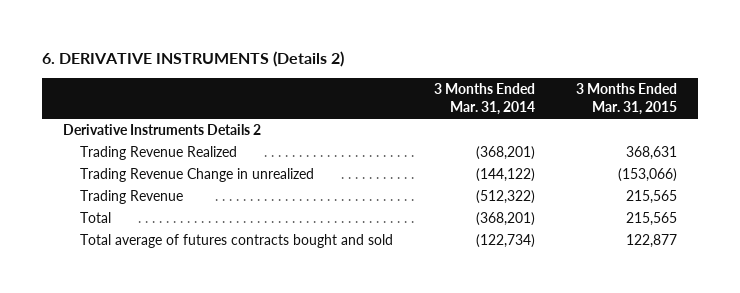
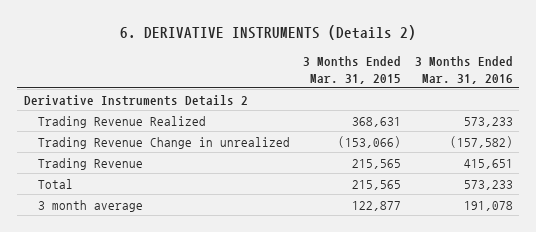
[434,83,536,116] 3 Months Ended Mar. 31, 2014 -> none
none -> [414,56,513,84] 3 Months Ended Mar. 31, 2016
[80,234,394,249] Total average of futures contracts bought and sold -> [37,199,143,212] 3 month average

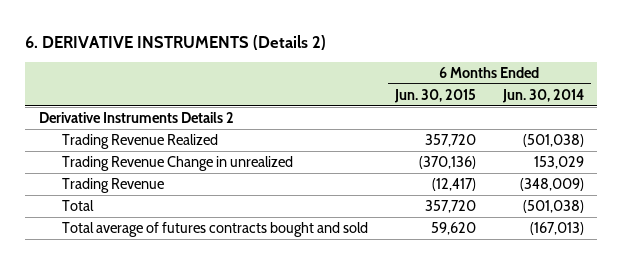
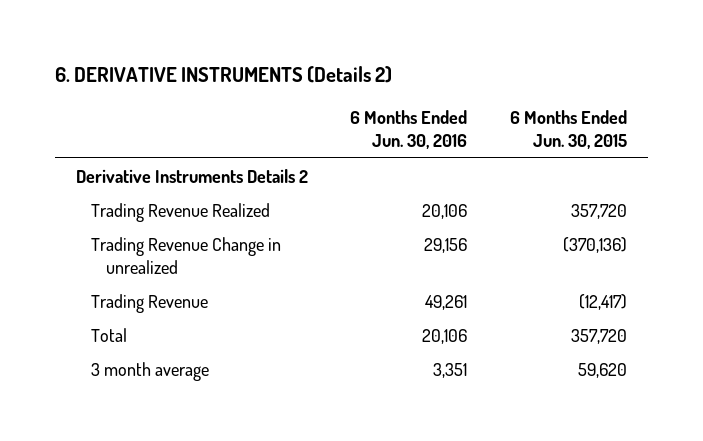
[501,88,584,103] Jun. 30, 2014 -> none
none -> [350,109,468,150] 6 Months Ended Jun. 30, 2016
[61,221,368,237] Total average of futures contracts bought and sold -> [90,361,209,381] 3 month average

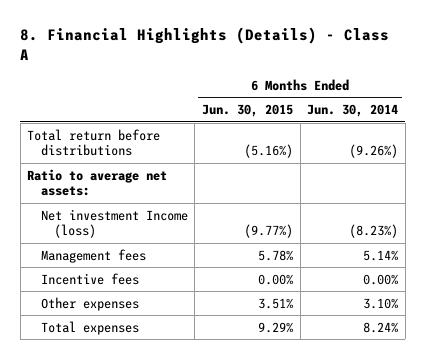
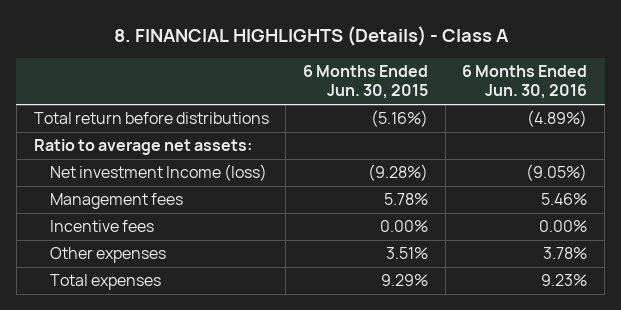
[20,27,390,61] 8. Financial Highlights (Details) - Class A -> [113,25,509,46] 8. FINANCIAL HIGHLIGHTS (Details) - Class A
[307,104,399,118] Jun. 30, 2014 -> none
none -> [462,64,588,100] 6 Months Ended Jun. 30, 2016
[243,224,293,239] (9.77%) -> [368,164,429,182] (9.28%)

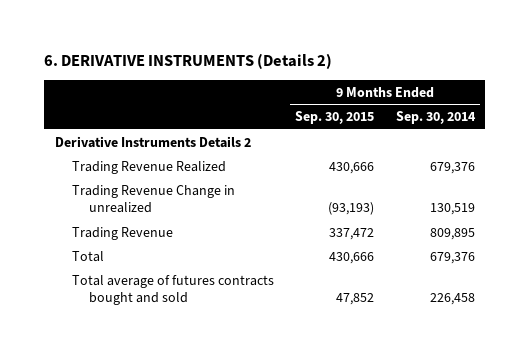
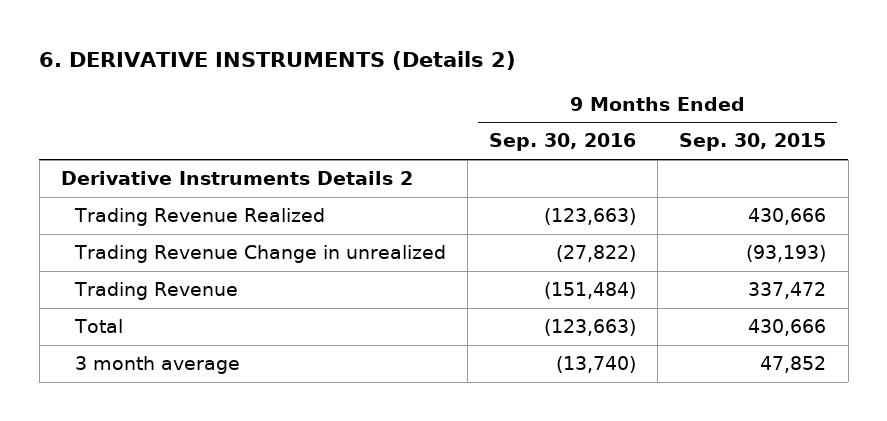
[395,111,476,125] Sep. 30, 2014 -> none
none -> [489,133,637,152] Sep. 30, 2016
[71,274,274,306] Total average of futures contracts bought and sold -> [74,356,240,375] 3 month average

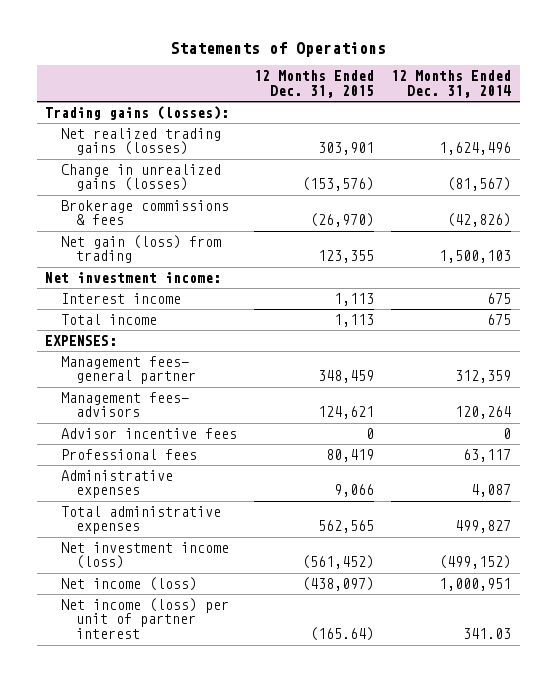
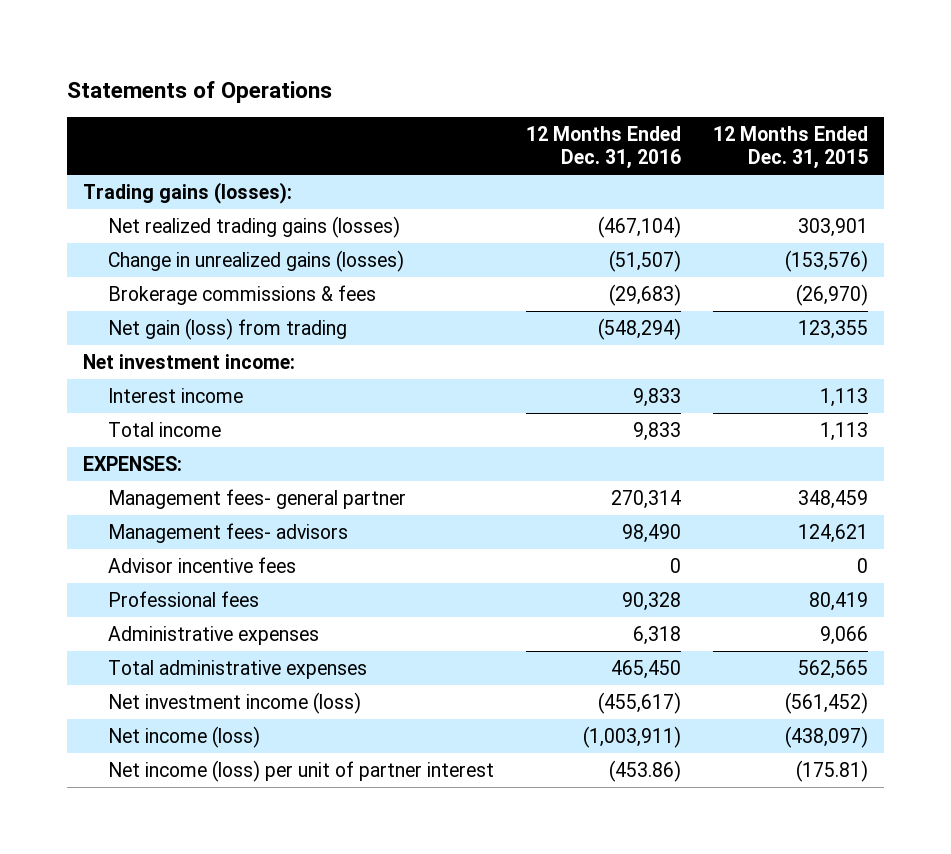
[391,70,512,98] 12 Months Ended Dec. 31, 2014 -> none
none -> [526,126,682,170] 12 Months Ended Dec. 31, 2016
[310,626,375,641] (165.64) -> [796,759,869,782] (175.81)

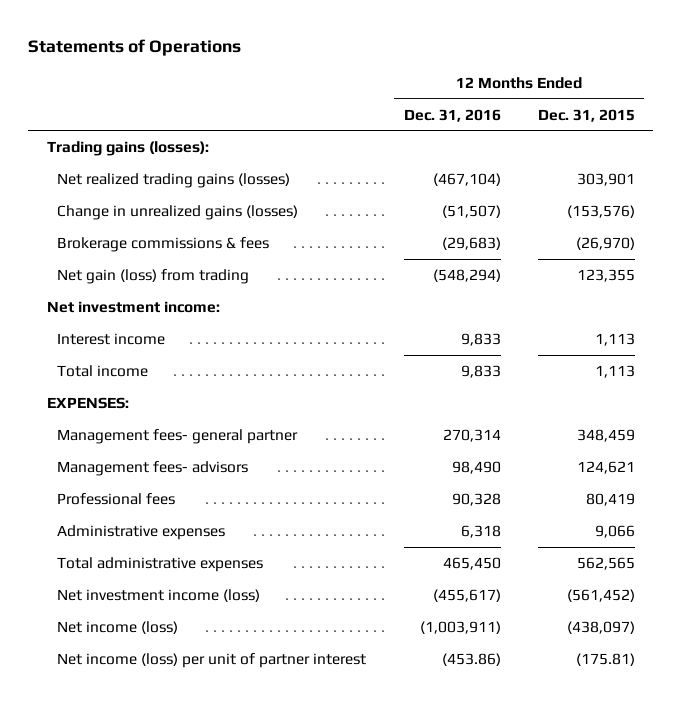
[108,556,297,573] Advisor incentive fees -> none

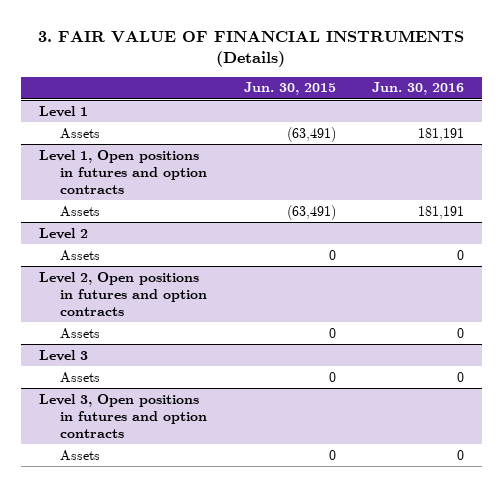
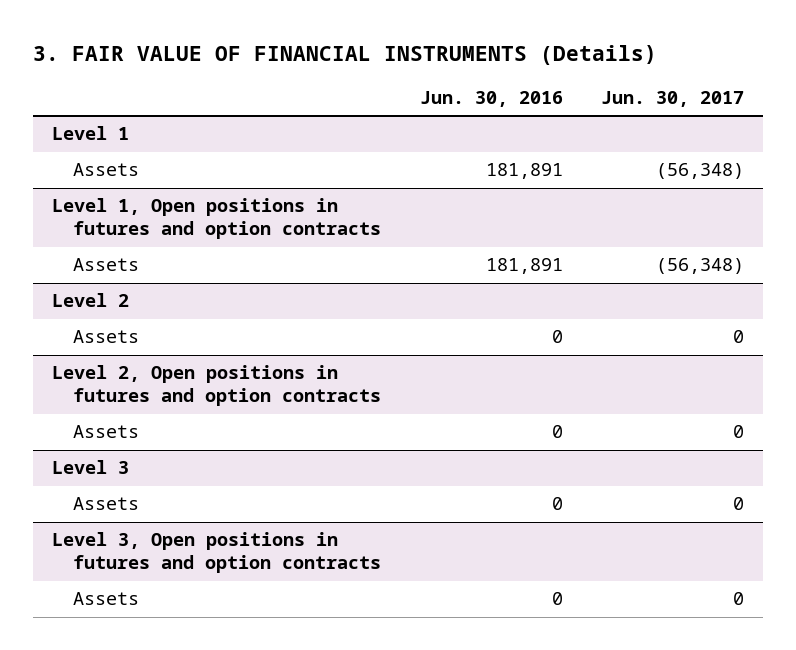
[243,82,336,96] Jun. 30, 2015 -> none
none -> [600,91,744,108] Jun. 30, 2017
[417,127,464,141] 181,191 -> [485,163,563,180] 181,891
[417,205,464,219] 181,191 -> [485,258,563,275] 181,891

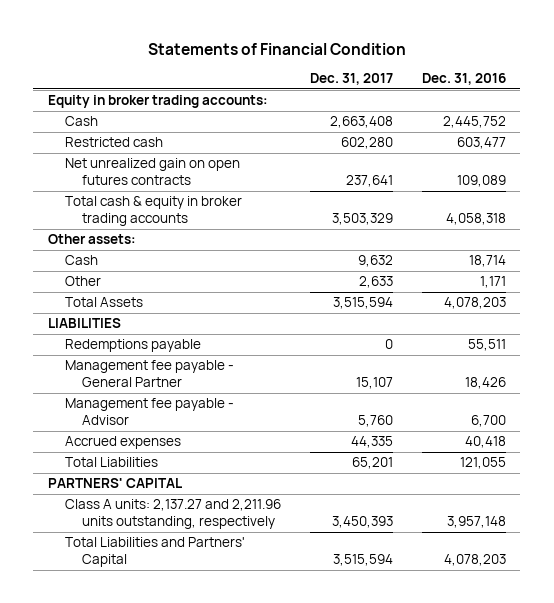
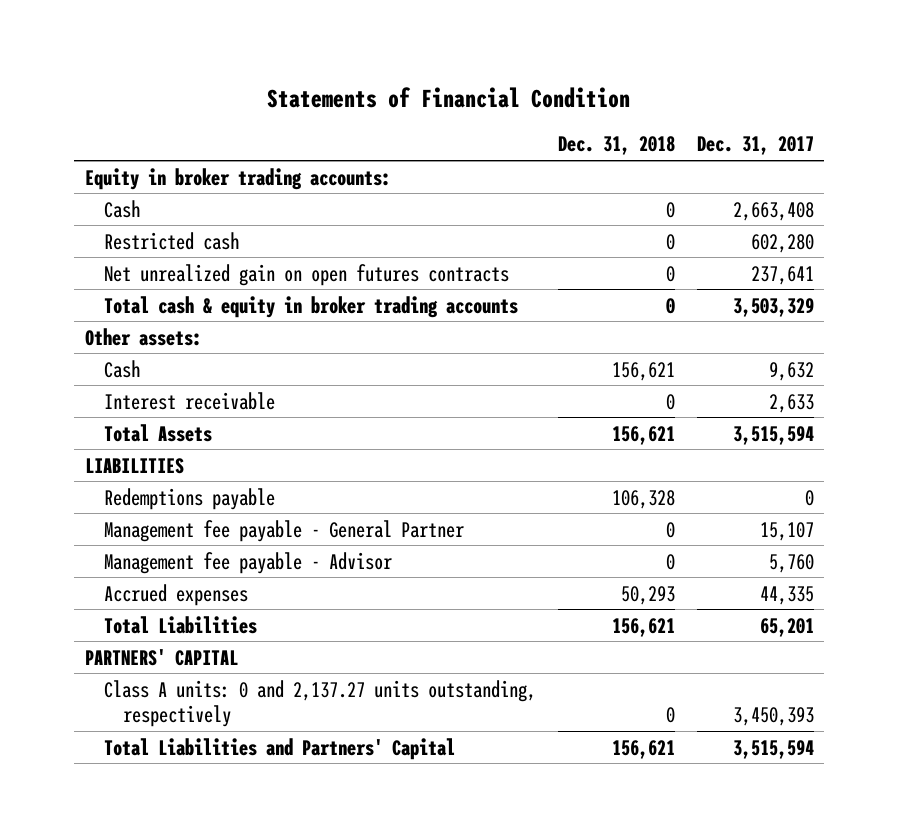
[421,73,506,86] Dec. 31, 2016 -> none
none -> [557,136,675,156] Dec. 31, 2018
[65,276,102,287] Other -> [103,391,275,410] Interest receivable
[65,499,282,530] Class A units: 2,137.27 and 2,211.96 units outstanding, respectively -> [103,679,536,728] Class A units: 0 and 2,137.27 units outstanding, respectively

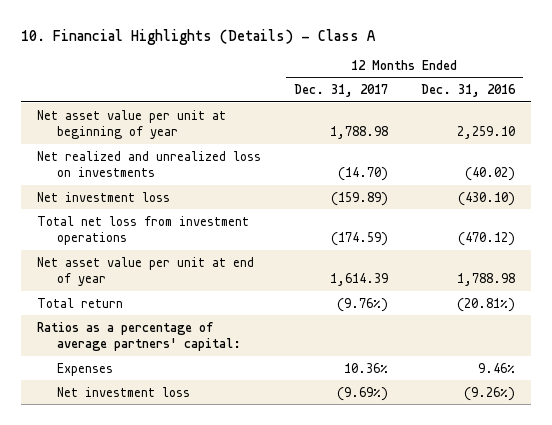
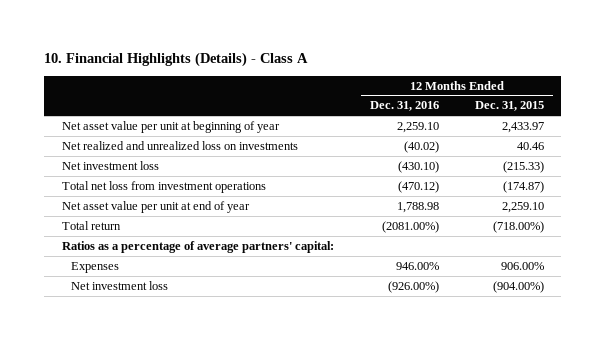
[293,84,388,98] Dec. 31, 2017 -> none
none -> [474,101,544,112] Dec. 31, 2015
[456,297,515,312] (20.81%) -> [381,220,439,233] (2081.00%)
[477,362,515,373] 9.46% -> [395,261,439,270] 946.00%
[463,386,515,401] (9.26%) -> [387,280,439,293] (926.00%)

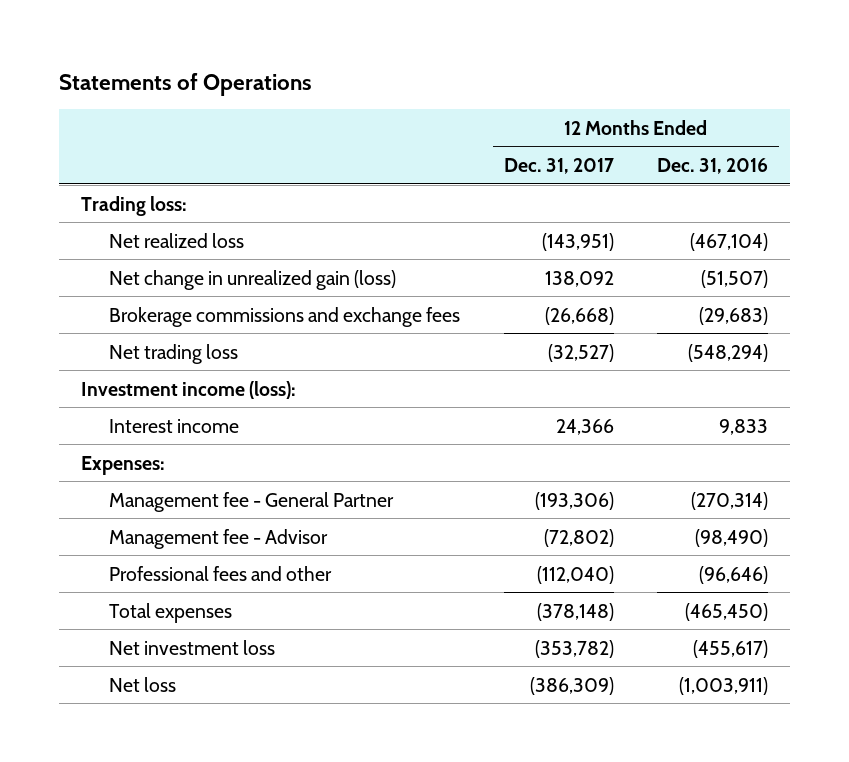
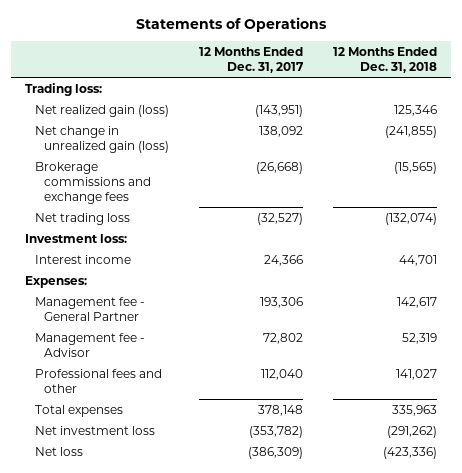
[657,158,769,175] Dec. 31, 2016 -> none
none -> [332,46,437,74] 12 Months Ended Dec. 31, 2018
[108,232,244,248] Net realized loss -> [34,104,169,117] Net realized gain (loss)
[81,380,297,399] Investment income (loss): -> [25,233,128,243] Investment loss:
[534,491,614,510] (193,306) -> [260,296,304,308] 193,306
[543,528,614,547] (72,802) -> [263,332,304,344] 72,802
[536,565,614,584] (112,040) -> [261,368,304,380] 112,040
[536,602,614,621] (378,148) -> [258,404,304,416] 378,148

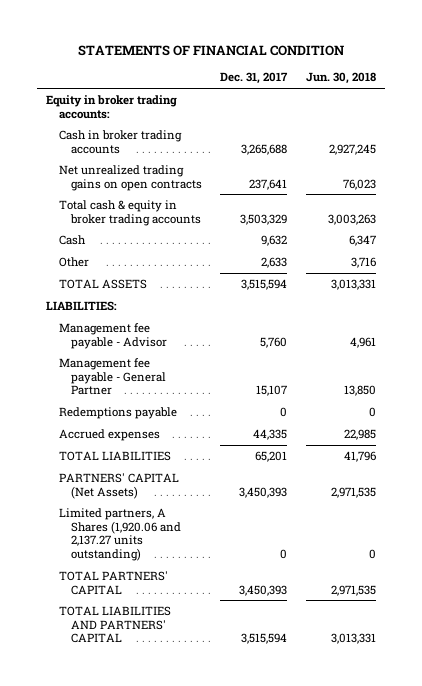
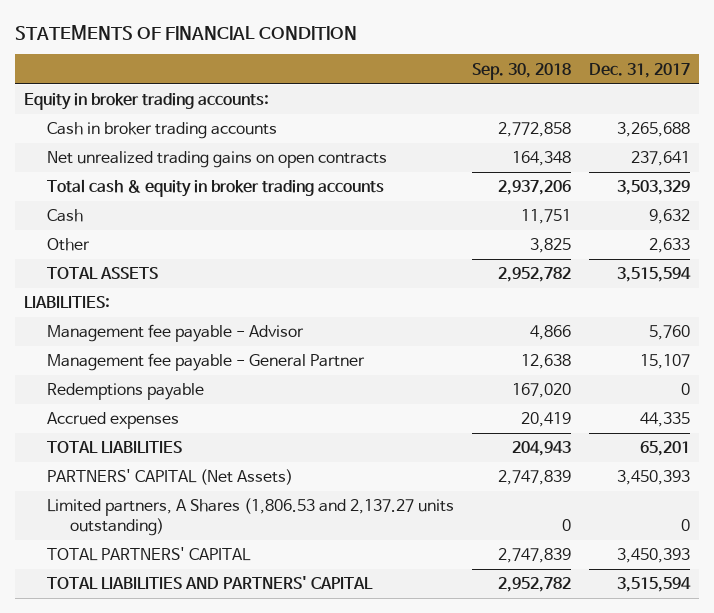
[305,72,376,85] Jun. 30, 2018 -> none
none -> [472,62,572,80] Sep. 30, 2018
[58,508,182,561] Limited partners, A Shares (1,920.06 and 2,137.27 units outstanding) -> [47,498,455,536] Limited partners, A Shares (1,806.53 and 2,137.27 units outstanding)

